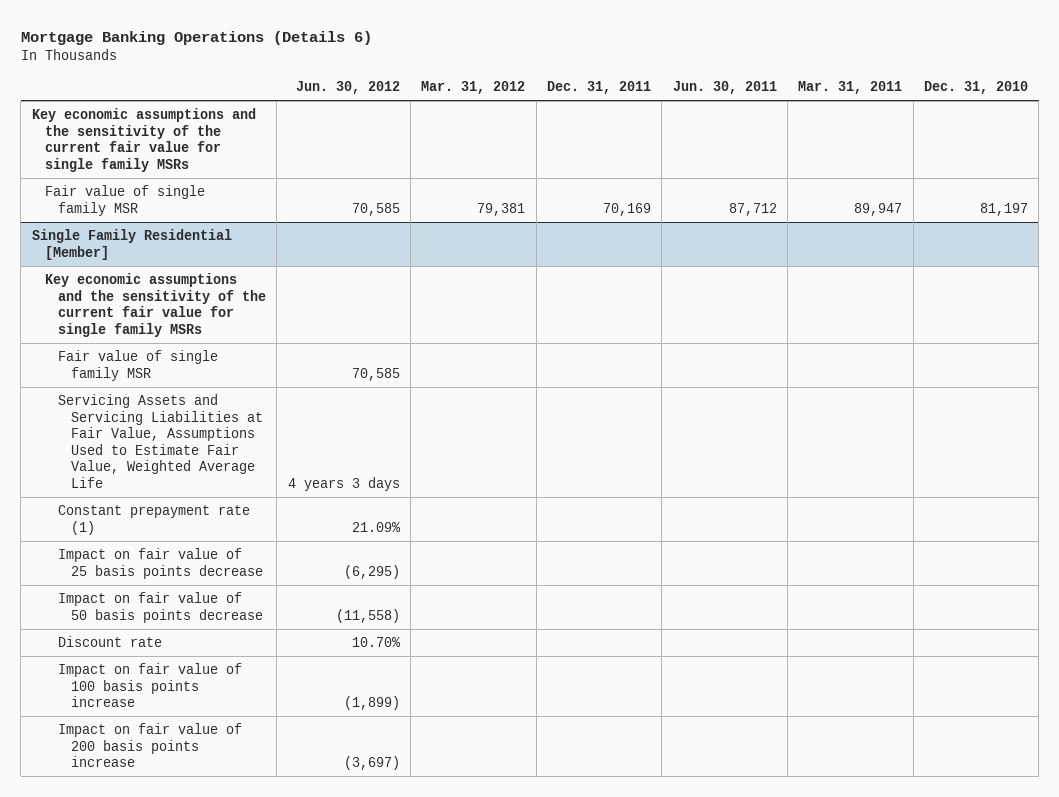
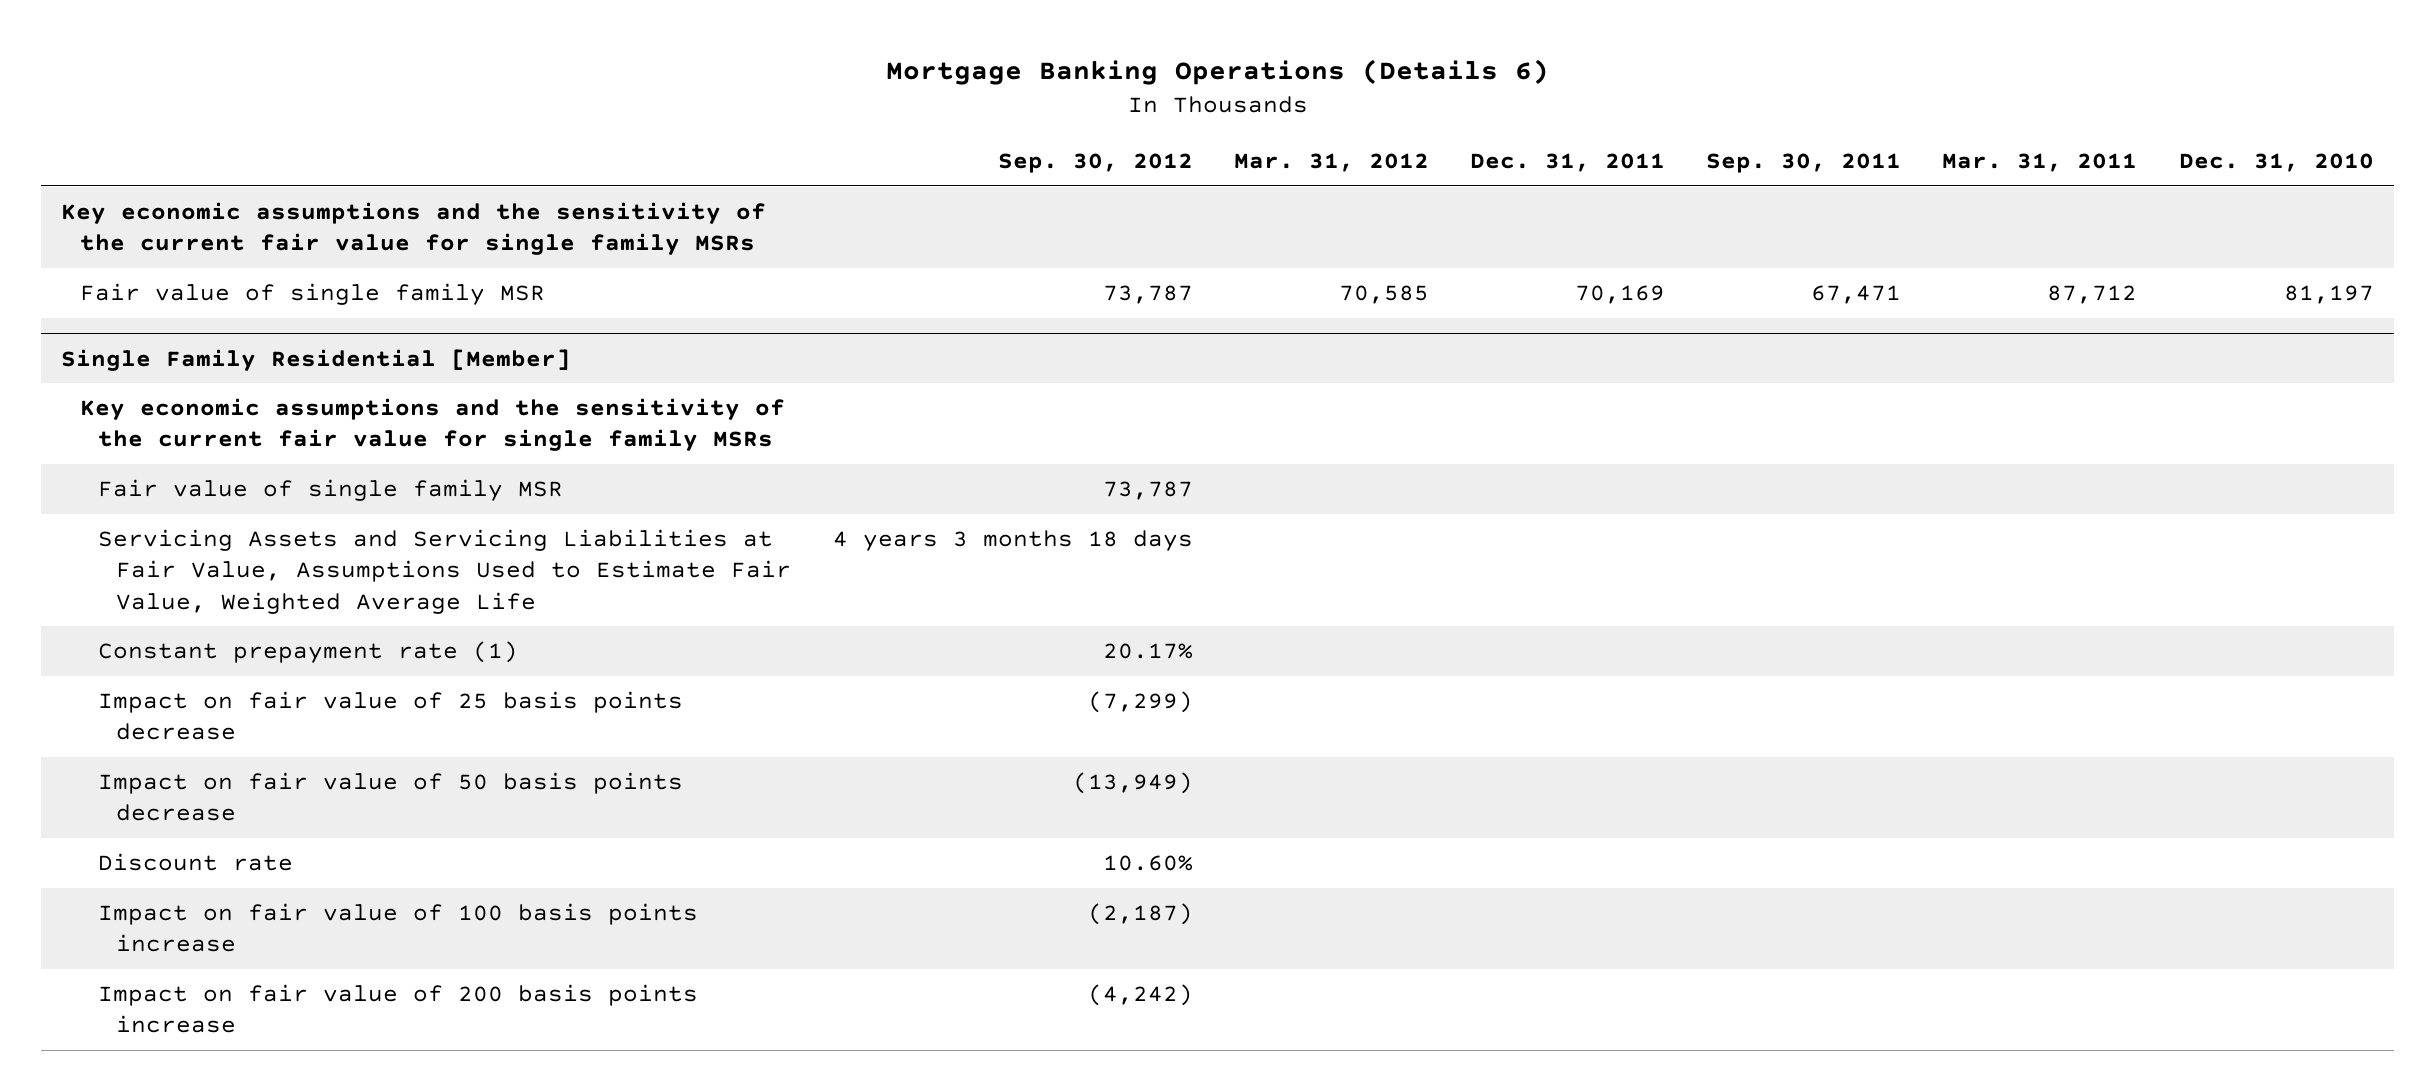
[295,81,400,95] Jun. 30, 2012 -> none
[672,81,777,95] Jun. 30, 2011 -> none
none -> [997,153,1193,174] Sep. 30, 2012
none -> [1706,153,1902,174] Sep. 30, 2011
[477,202,526,216] 79,381 -> [1338,285,1429,305] 70,585
[854,202,903,216] 89,947 -> [2047,285,2138,305] 87,712

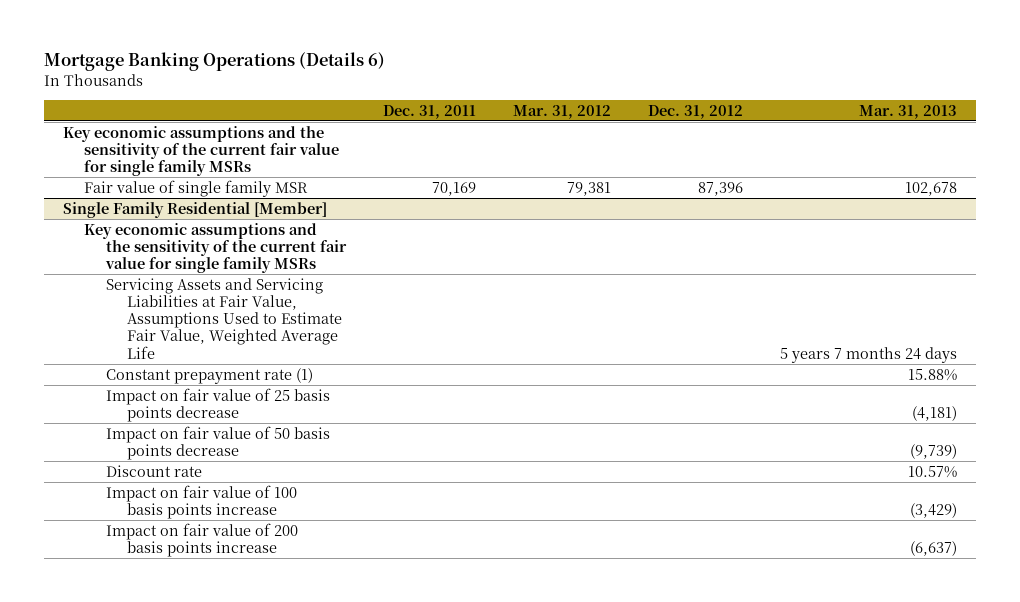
[997,153,1193,174] Sep. 30, 2012 -> none
[1706,153,1902,174] Sep. 30, 2011 -> none
[1942,153,2138,173] Mar. 31, 2011 -> none
[2178,153,2374,173] Dec. 31, 2010 -> none
none -> [648,104,744,119] Dec. 31, 2012
none -> [859,104,958,119] Mar. 31, 2013
[1338,285,1429,305] 70,585 -> [566,181,611,196] 79,381
[98,479,564,502] Fair value of single family MSR -> none

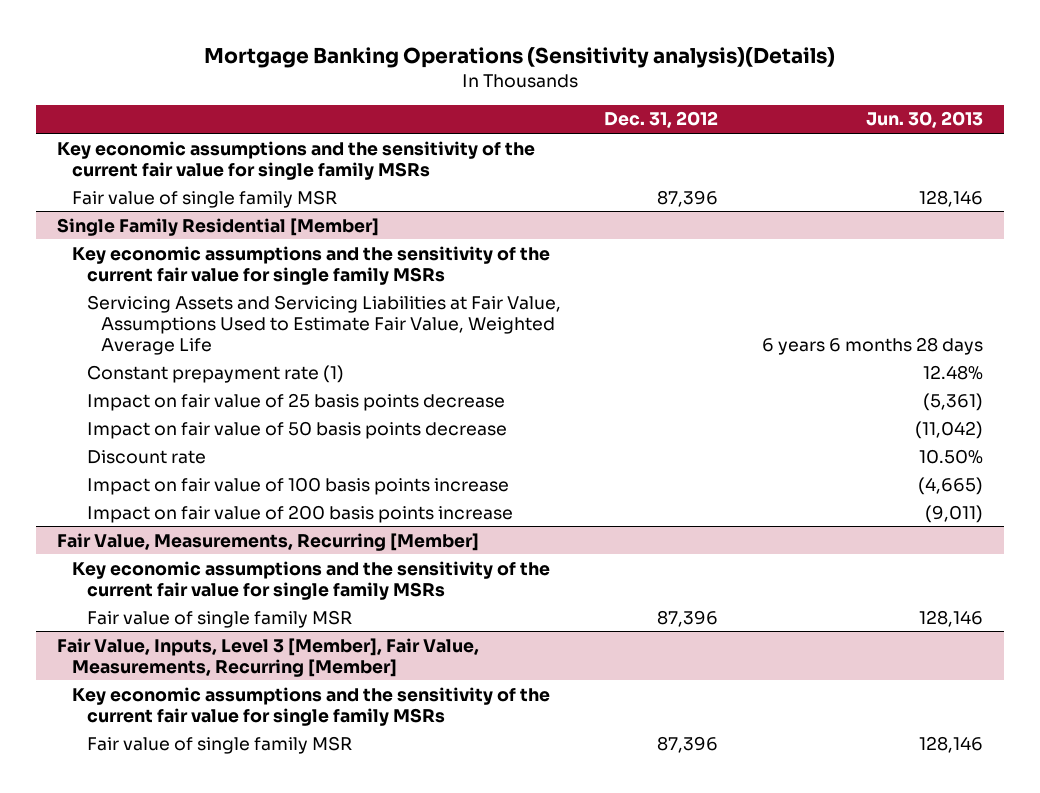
[43,52,385,72] Mortgage Banking Operations (Details 6) -> [204,47,836,69] Mortgage Banking Operations (Sensitivity analysis)(Details)
[382,104,476,119] Dec. 31, 2011 -> none
[512,104,611,119] Mar. 31, 2012 -> none
[859,104,958,119] Mar. 31, 2013 -> none
none -> [865,111,983,129] Jun. 30, 2013
none -> [57,532,480,551] Fair Value, Measurements, Recurring [Member]
none -> [72,560,551,600] Key economic assumptions and the sensitivity of the current fair value for single family MSRs
none -> [86,609,352,628] Fair value of single family MSR
none -> [57,637,480,677] Fair Value, Inputs, Level 3 [Member], Fair Value, Measurements, Recurring [Member]
none -> [72,686,551,726] Key economic assumptions and the sensitivity of the current fair value for single family MSRs
none -> [86,735,352,754] Fair value of single family MSR

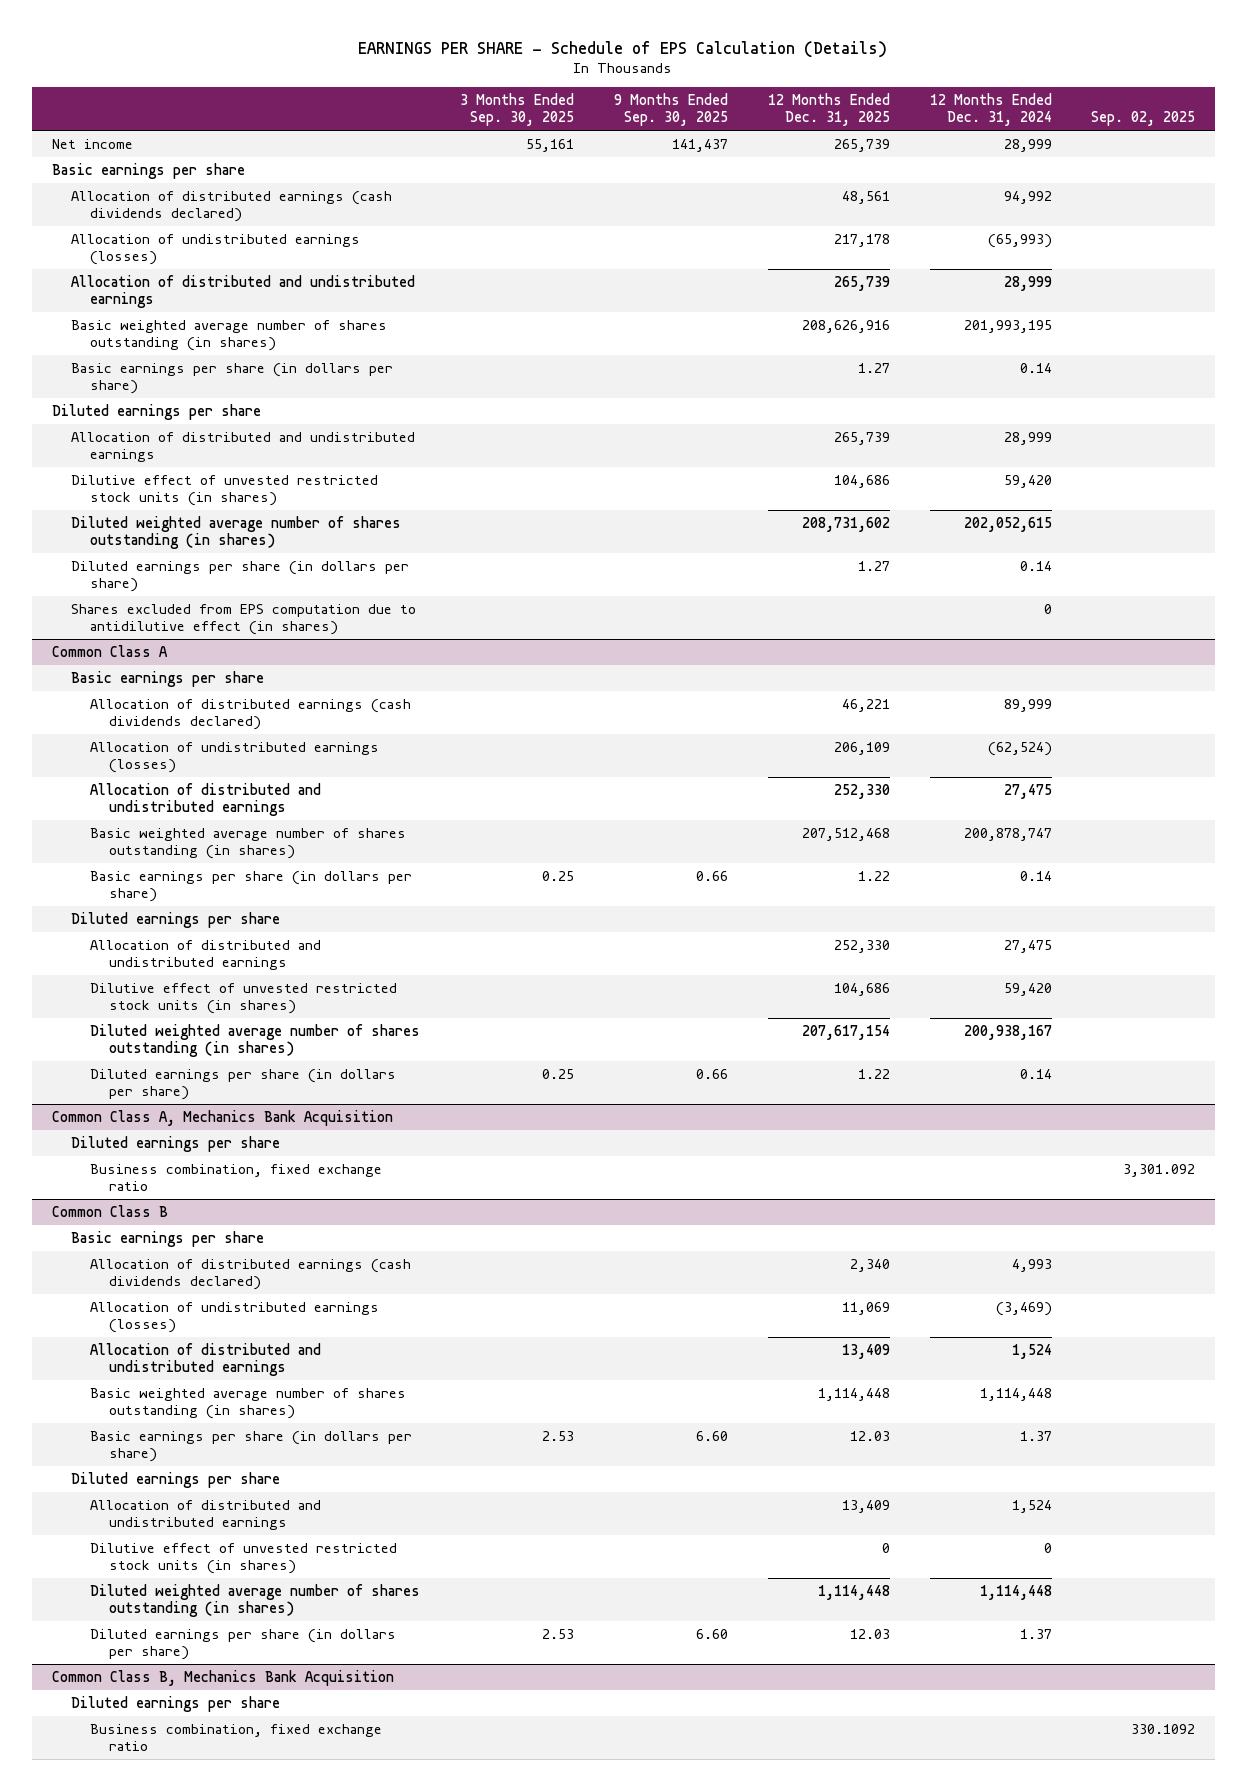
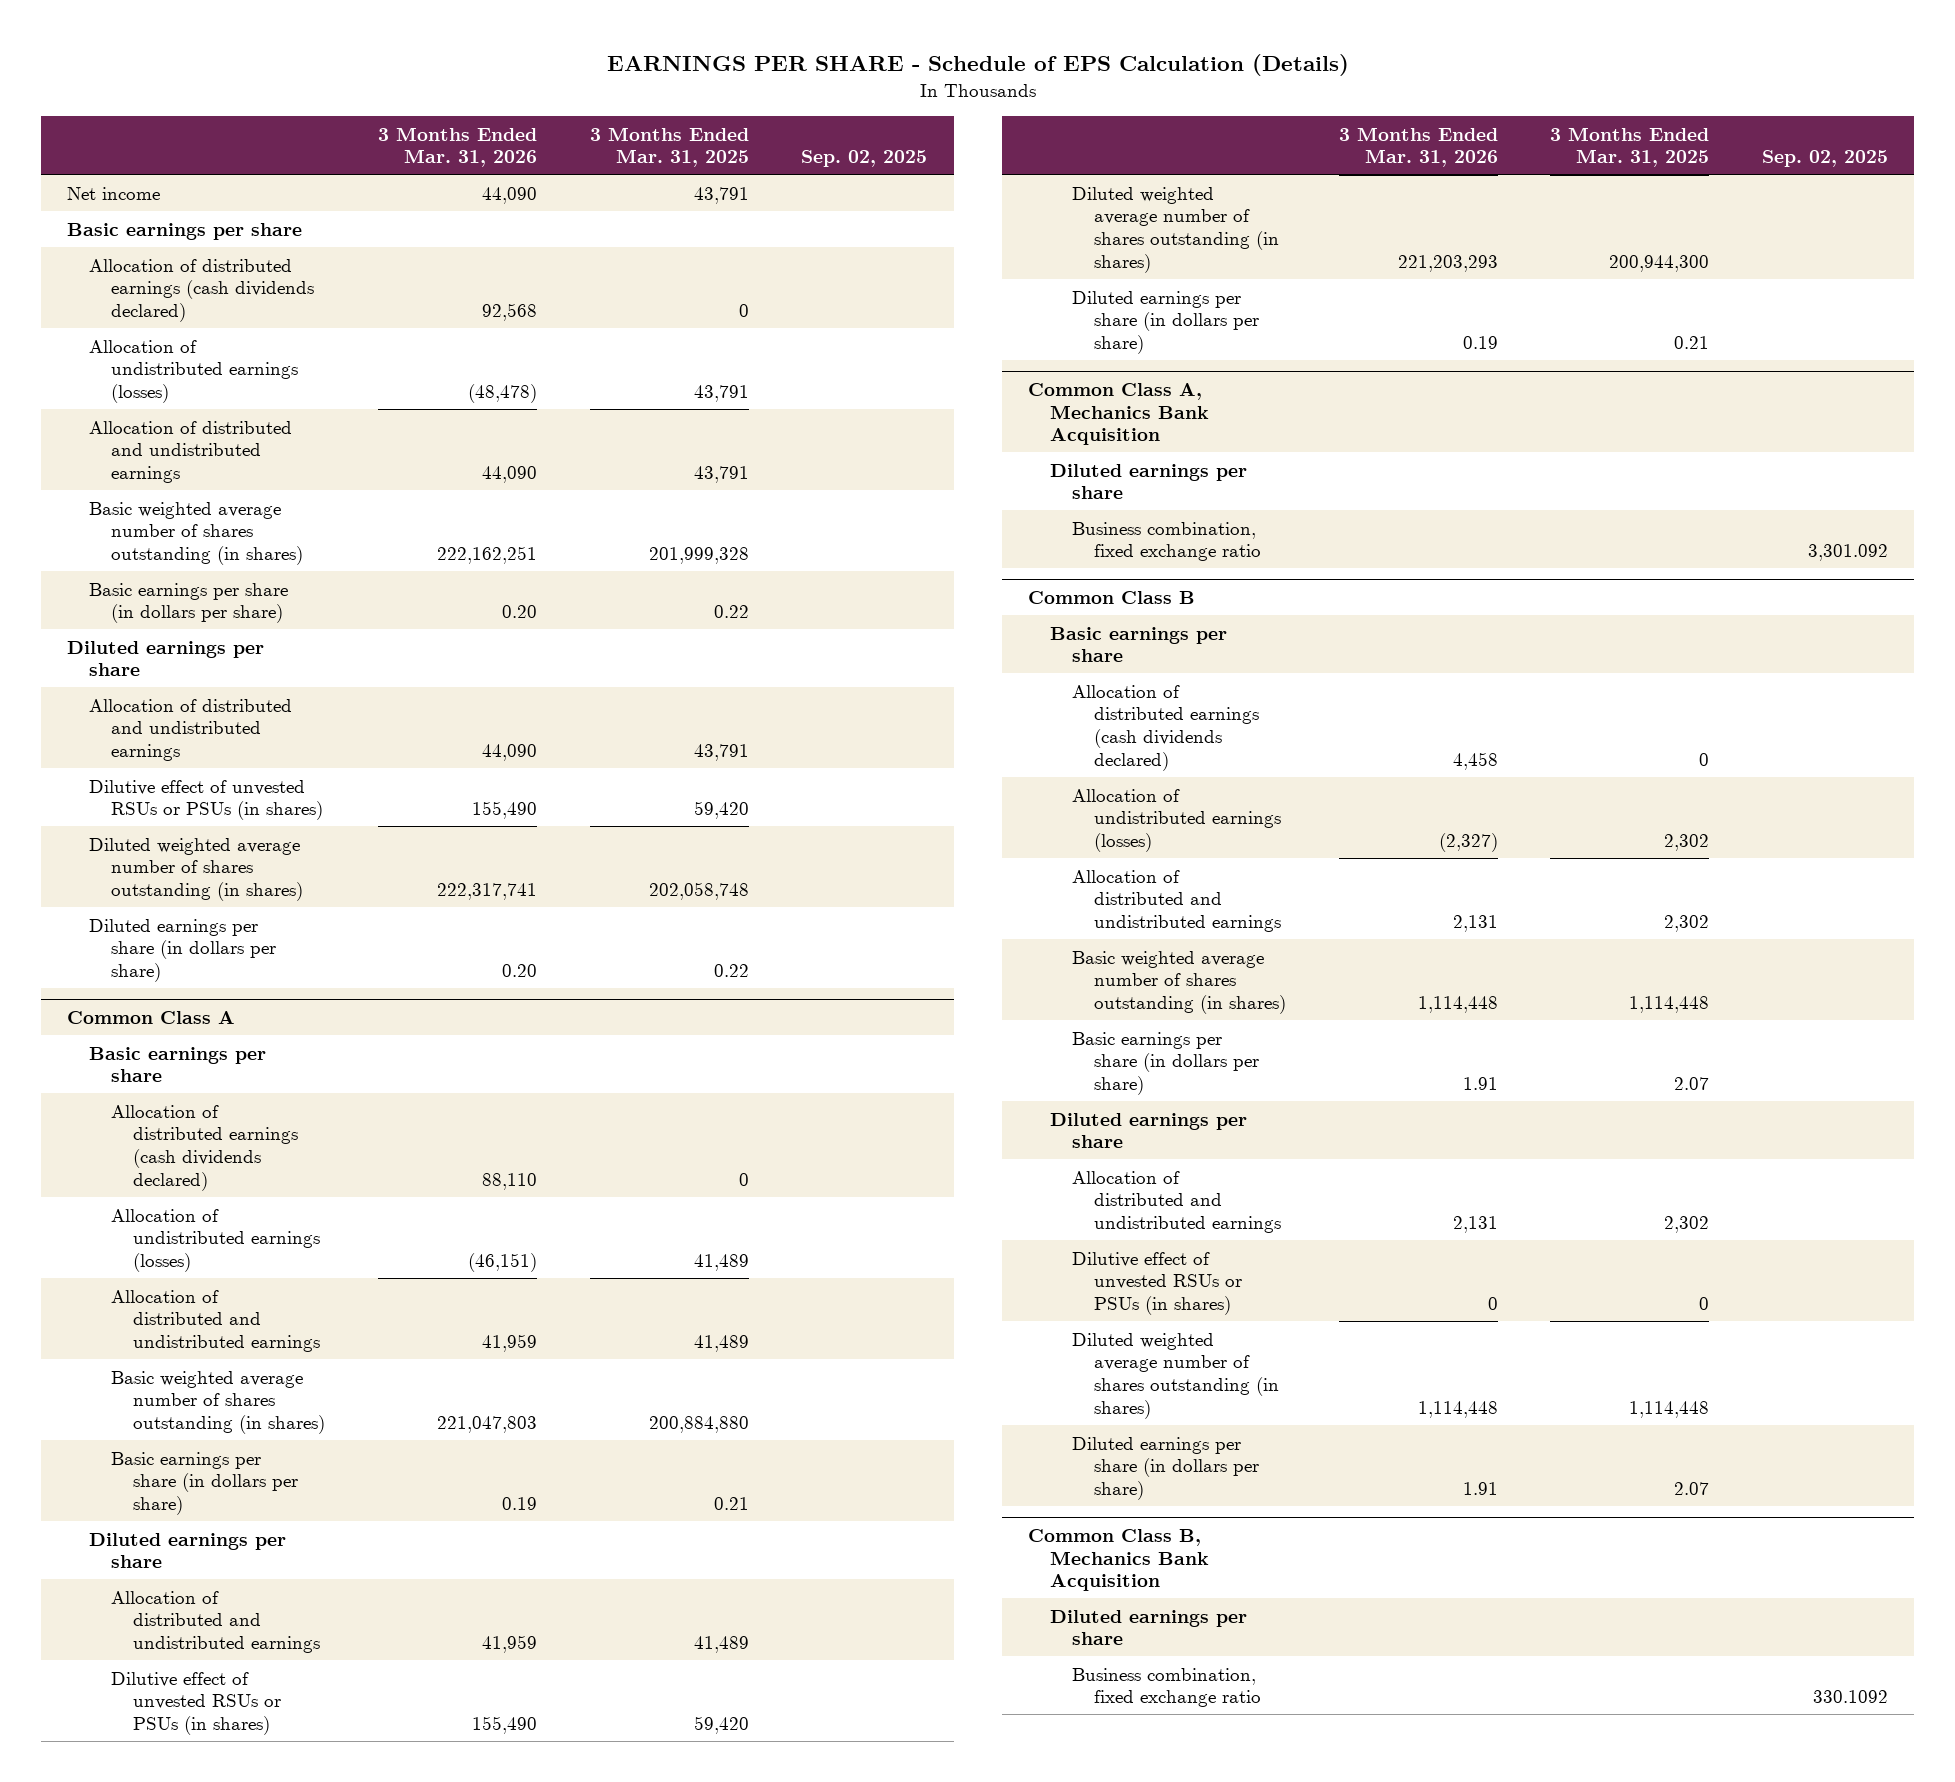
[459,93,574,127] 3 Months Ended Sep. 30, 2025 -> none
[613,93,728,127] 9 Months Ended Sep. 30, 2025 -> none
[767,93,890,127] 12 Months Ended Dec. 31, 2025 -> none
[929,93,1052,127] 12 Months Ended Dec. 31, 2024 -> none
none -> [378,126,538,168] 3 Months Ended Mar. 31, 2026
none -> [589,126,749,168] 3 Months Ended Mar. 31, 2025
[70,475,378,506] Dilutive effect of unvested restricted stock units (in shares) -> [89,779,324,821] Dilutive effect of unvested RSUs or PSUs (in shares)
[70,604,416,635] Shares excluded from EPS computation due to antidilutive effect (in shares) -> none
[89,983,397,1014] Dilutive effect of unvested restricted stock units (in shares) -> [111,1671,282,1735] Dilutive effect of unvested RSUs or PSUs (in shares)
[89,1543,397,1574] Dilutive effect of unvested restricted stock units (in shares) -> [1072,1251,1243,1315] Dilutive effect of unvested RSUs or PSUs (in shares)

